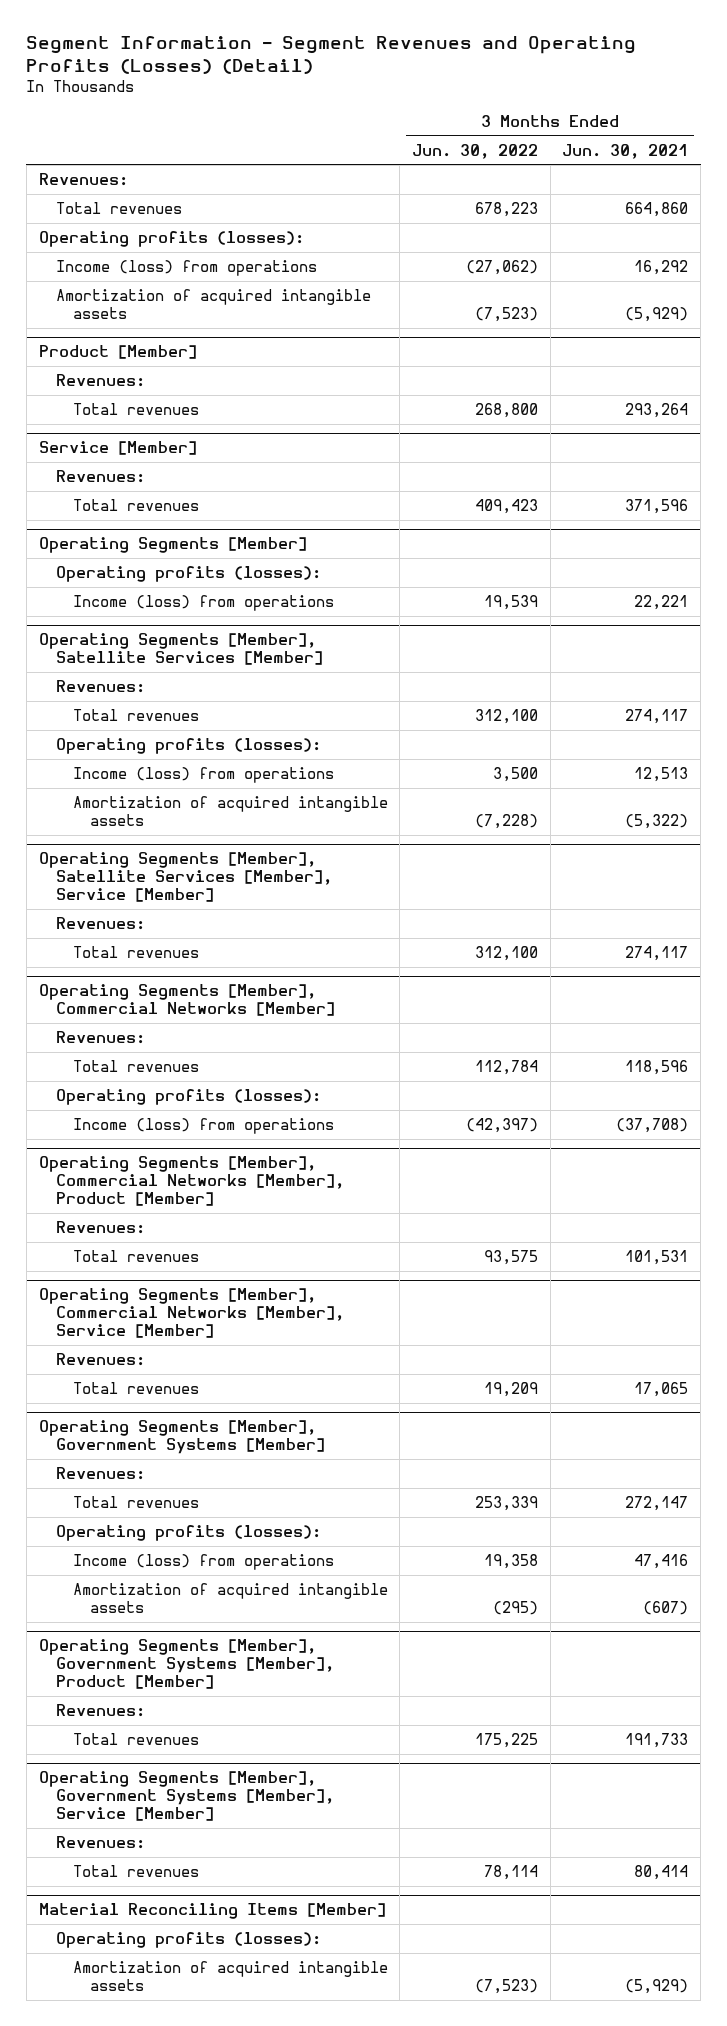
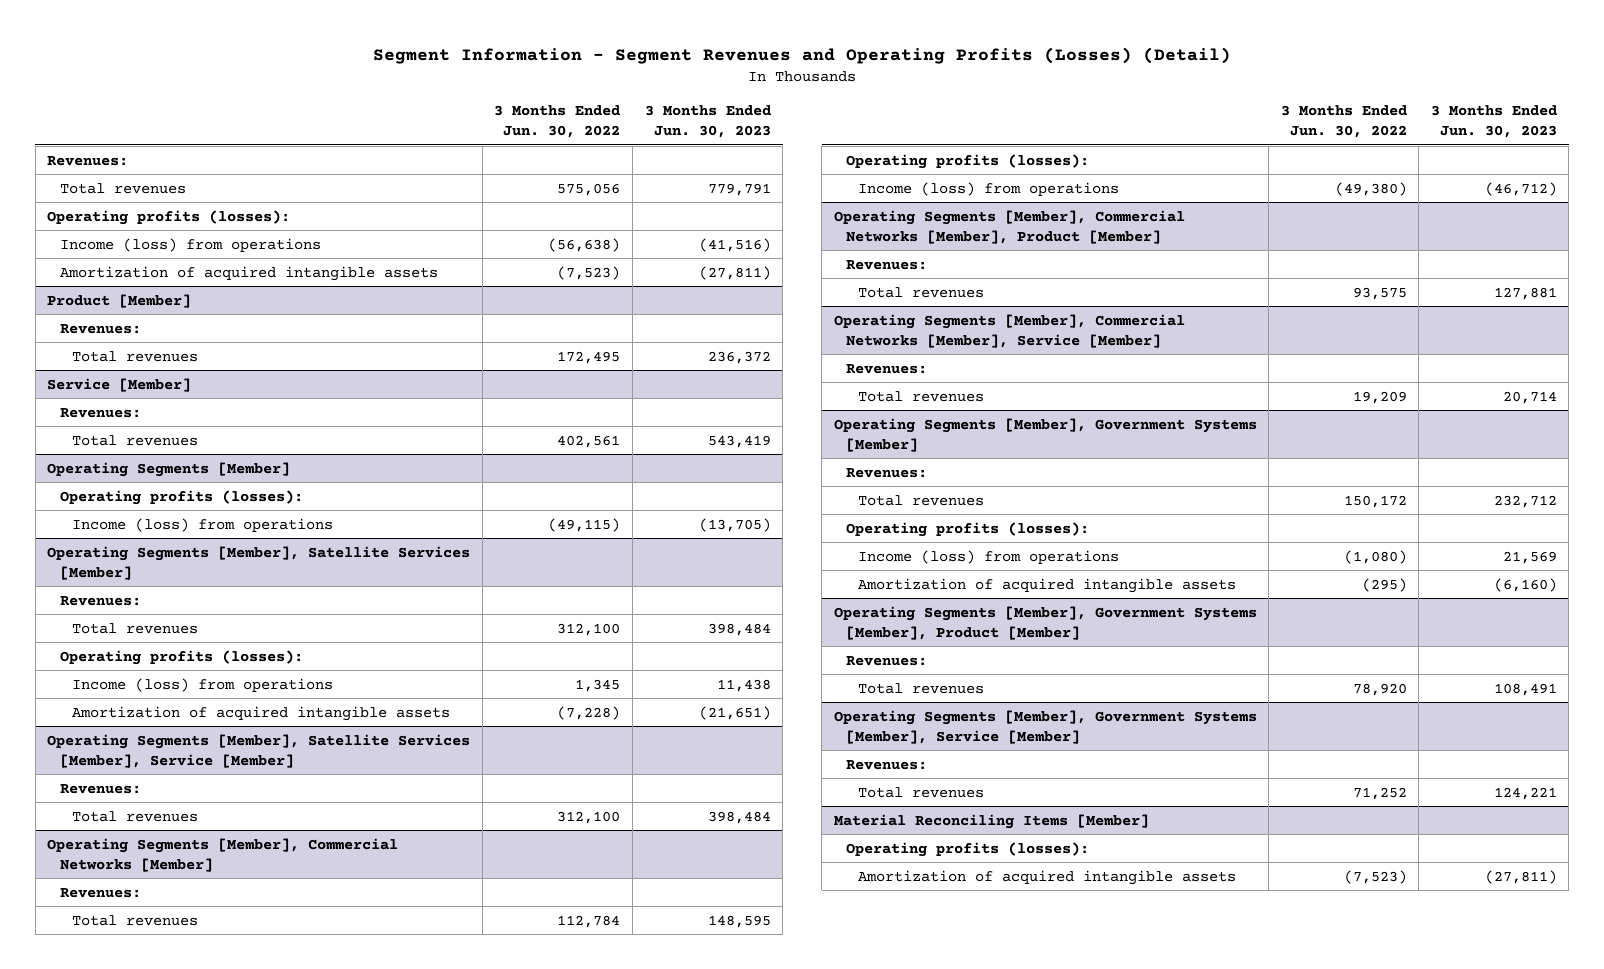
[562,143,689,159] Jun. 30, 2021 -> none
none -> [644,105,771,139] 3 Months Ended Jun. 30, 2023
[474,201,538,217] 678,223 -> [557,182,621,196] 575,056
[465,259,538,275] (27,062) -> [548,237,621,252] (56,638)
[474,402,538,418] 268,800 -> [557,350,621,364] 172,495
[474,498,538,514] 409,423 -> [557,434,621,448] 402,561
[483,594,538,610] 19,539 -> [548,517,621,532] (49,115)
[492,766,538,782] 3,500 -> [575,678,621,692] 1,345
[465,1117,538,1133] (42,397) -> [1334,181,1407,196] (49,380)
[474,1495,538,1511] 253,339 -> [1343,494,1407,508] 150,172
[483,1553,538,1569] 19,358 -> [1343,549,1407,564] (1,080)
[474,1732,538,1748] 175,225 -> [1352,682,1407,696] 78,920
[483,1864,538,1880] 78,114 -> [1352,786,1407,800] 71,252

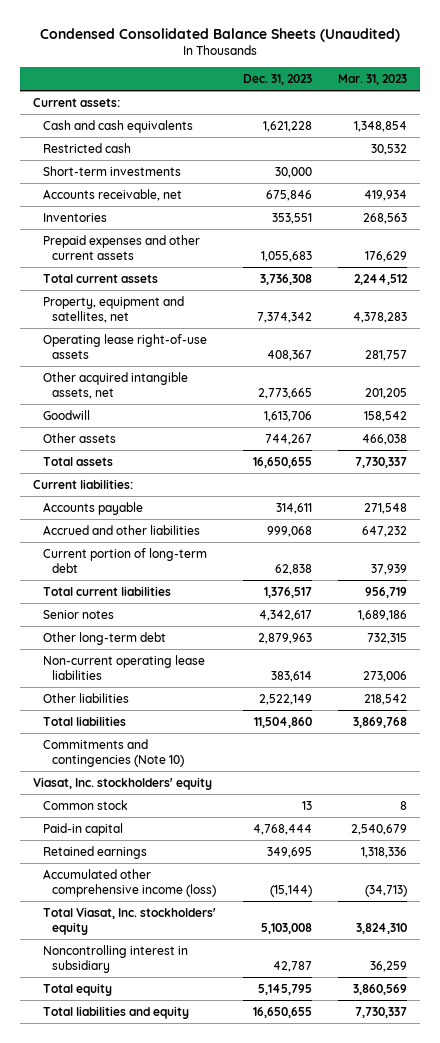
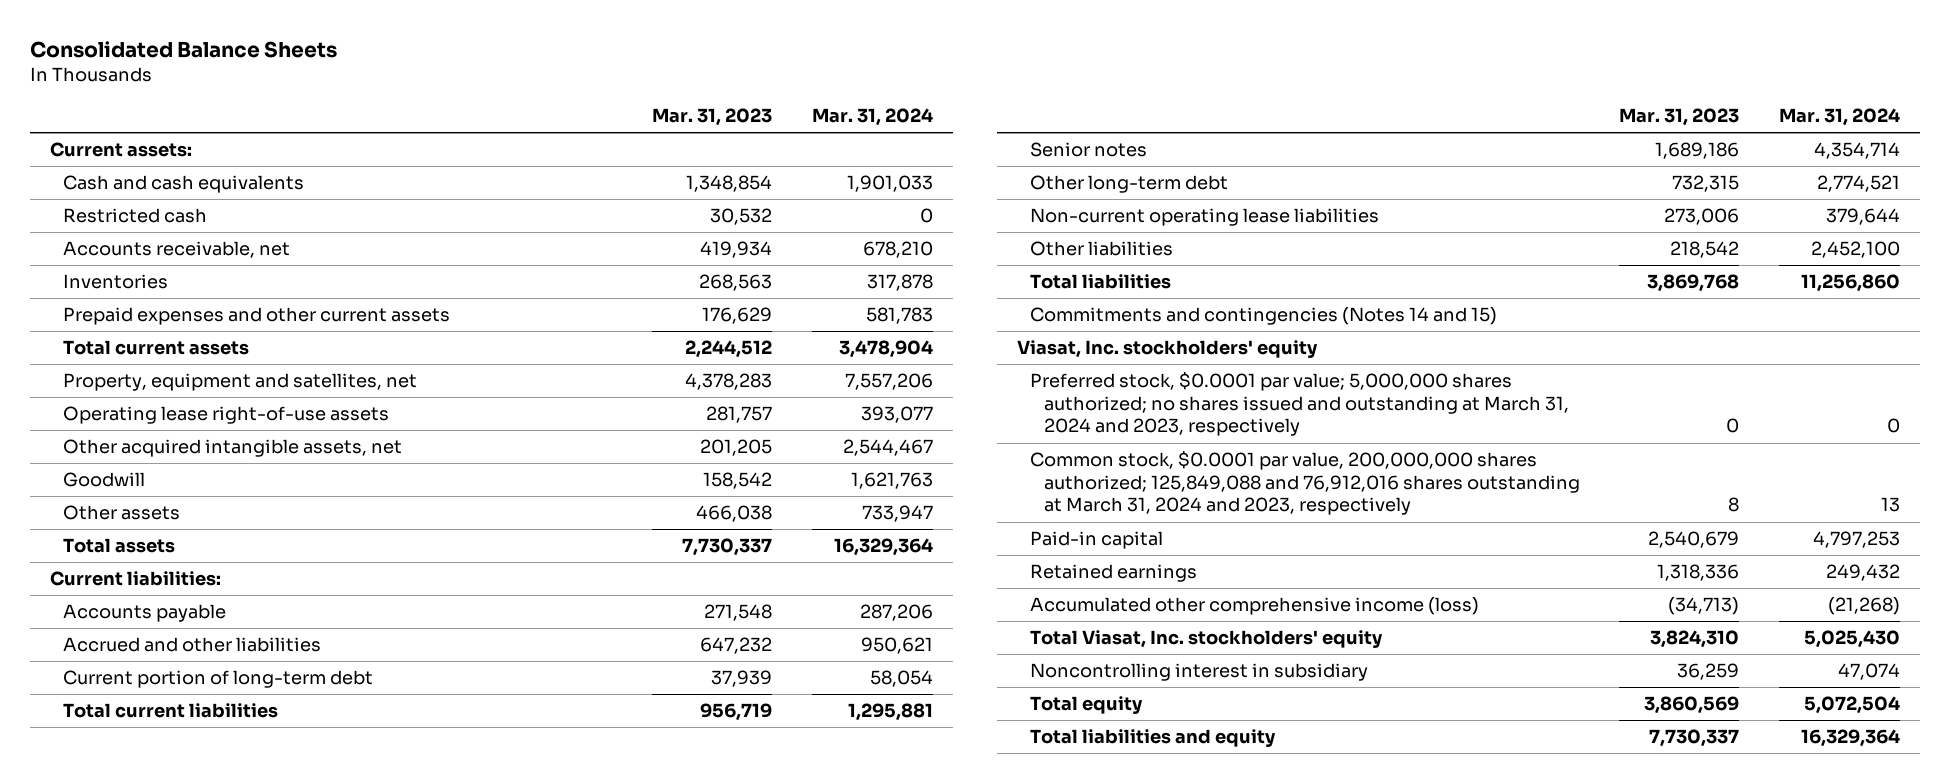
[40,27,401,42] Condensed Consolidated Balance Sheets (Unaudited) -> [29,41,337,59] Consolidated Balance Sheets
[242,74,312,86] Dec. 31, 2023 -> none
none -> [811,108,933,127] Mar. 31, 2024
[42,165,181,176] Short-term investments -> none
[42,738,185,767] Commitments and contingencies (Note 10) -> [1030,307,1498,326] Commitments and contingencies (Notes 14 and 15)
none -> [1030,372,1569,437] Preferred stock, $0.0001 par value; 5,000,000 shares authorized; no shares issued and outstanding at March 31, 2024 and 2023, respectively
[42,799,128,810] Common stock -> [1030,451,1580,516] Common stock, $0.0001 par value, 200,000,000 shares authorized; 125,849,088 and 76,912,016 shares outstanding at March 31, 2024 and 2023, respectively

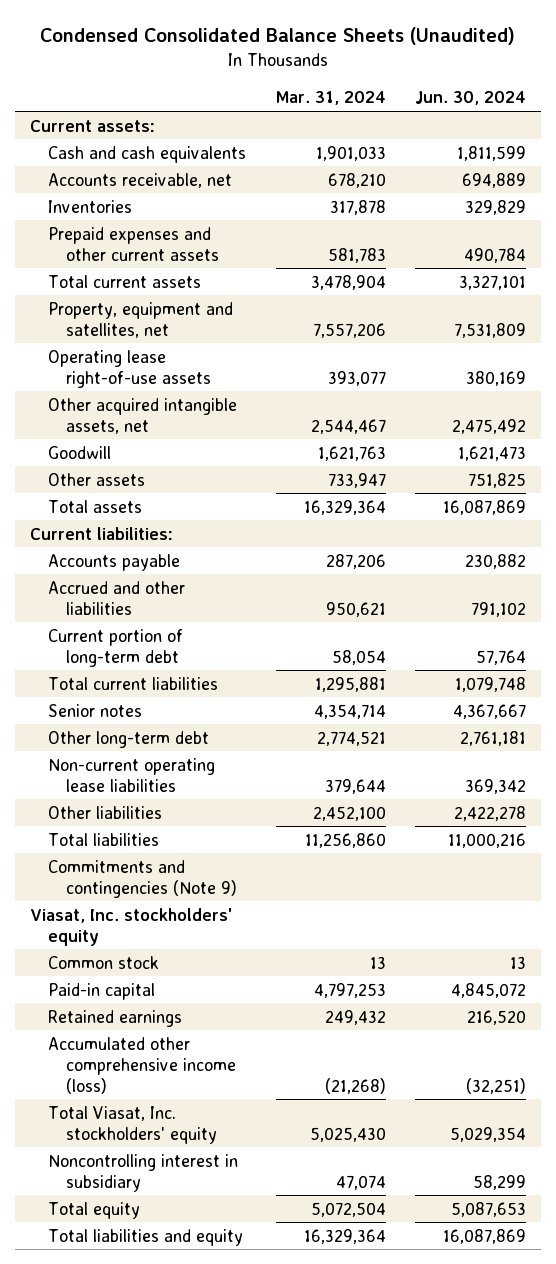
[29,41,337,59] Consolidated Balance Sheets -> [40,27,516,46] Condensed Consolidated Balance Sheets (Unaudited)
[652,108,773,127] Mar. 31, 2023 -> none
none -> [415,91,527,106] Jun. 30, 2024
[63,208,208,224] Restricted cash -> none
[1030,307,1498,326] Commitments and contingencies (Notes 14 and 15) -> [48,859,238,898] Commitments and contingencies (Note 9)
[1030,372,1569,437] Preferred stock, $0.0001 par value; 5,000,000 shares authorized; no shares issued and outstanding at March 31, 2024 and 2023, respectively -> none
[1030,451,1580,516] Common stock, $0.0001 par value, 200,000,000 shares authorized; 125,849,088 and 76,912,016 shares outstanding at March 31, 2024 and 2023, respectively -> [48,955,160,969] Common stock

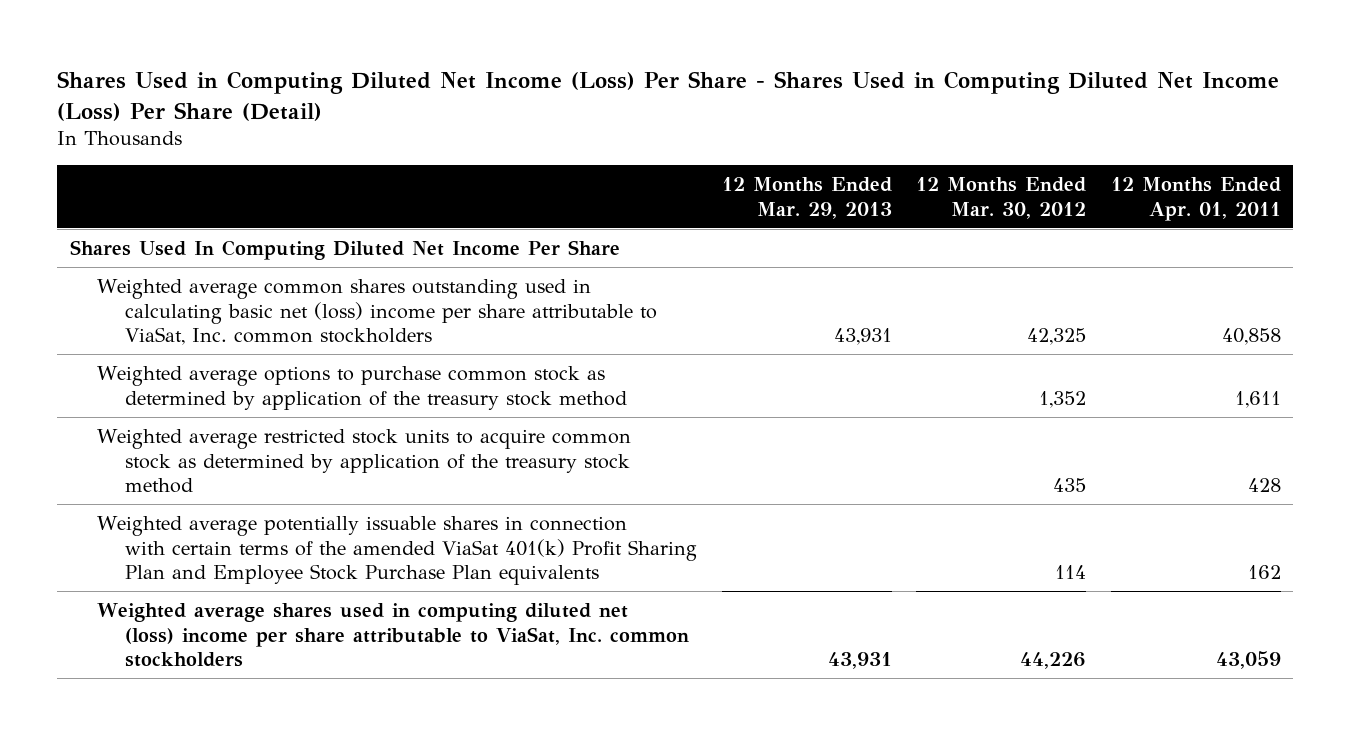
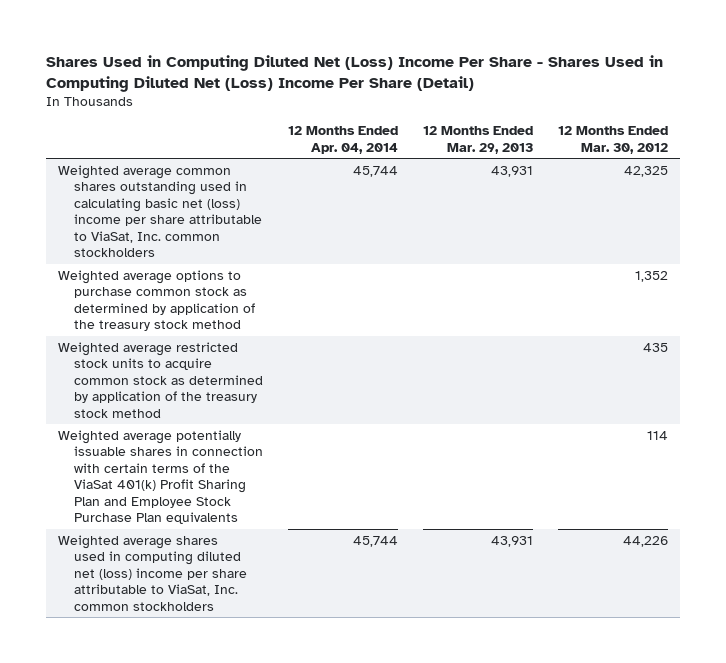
[57,71,1280,121] Shares Used in Computing Diluted Net Income (Loss) Per Share - Shares Used in Computing Diluted Net Income (Loss) Per Share (Detail) -> [45,54,663,92] Shares Used in Computing Diluted Net (Loss) Income Per Share - Shares Used in Computing Diluted Net (Loss) Income Per Share (Detail)
[1110,177,1281,221] 12 Months Ended Apr. 01, 2011 -> none
none -> [288,126,399,154] 12 Months Ended Apr. 04, 2014
[69,239,620,260] Shares Used In Computing Diluted Net Income Per Share -> none
[97,515,698,586] Weighted average potentially issuable shares in connection with certain terms of the amended ViaSat 401(k) Profit Sharing Plan and Employee Stock Purchase Plan equivalents -> [58,429,264,524] Weighted average potentially issuable shares in connection with certain terms of the ViaSat 401(k) Profit Sharing Plan and Employee Stock Purchase Plan equivalents

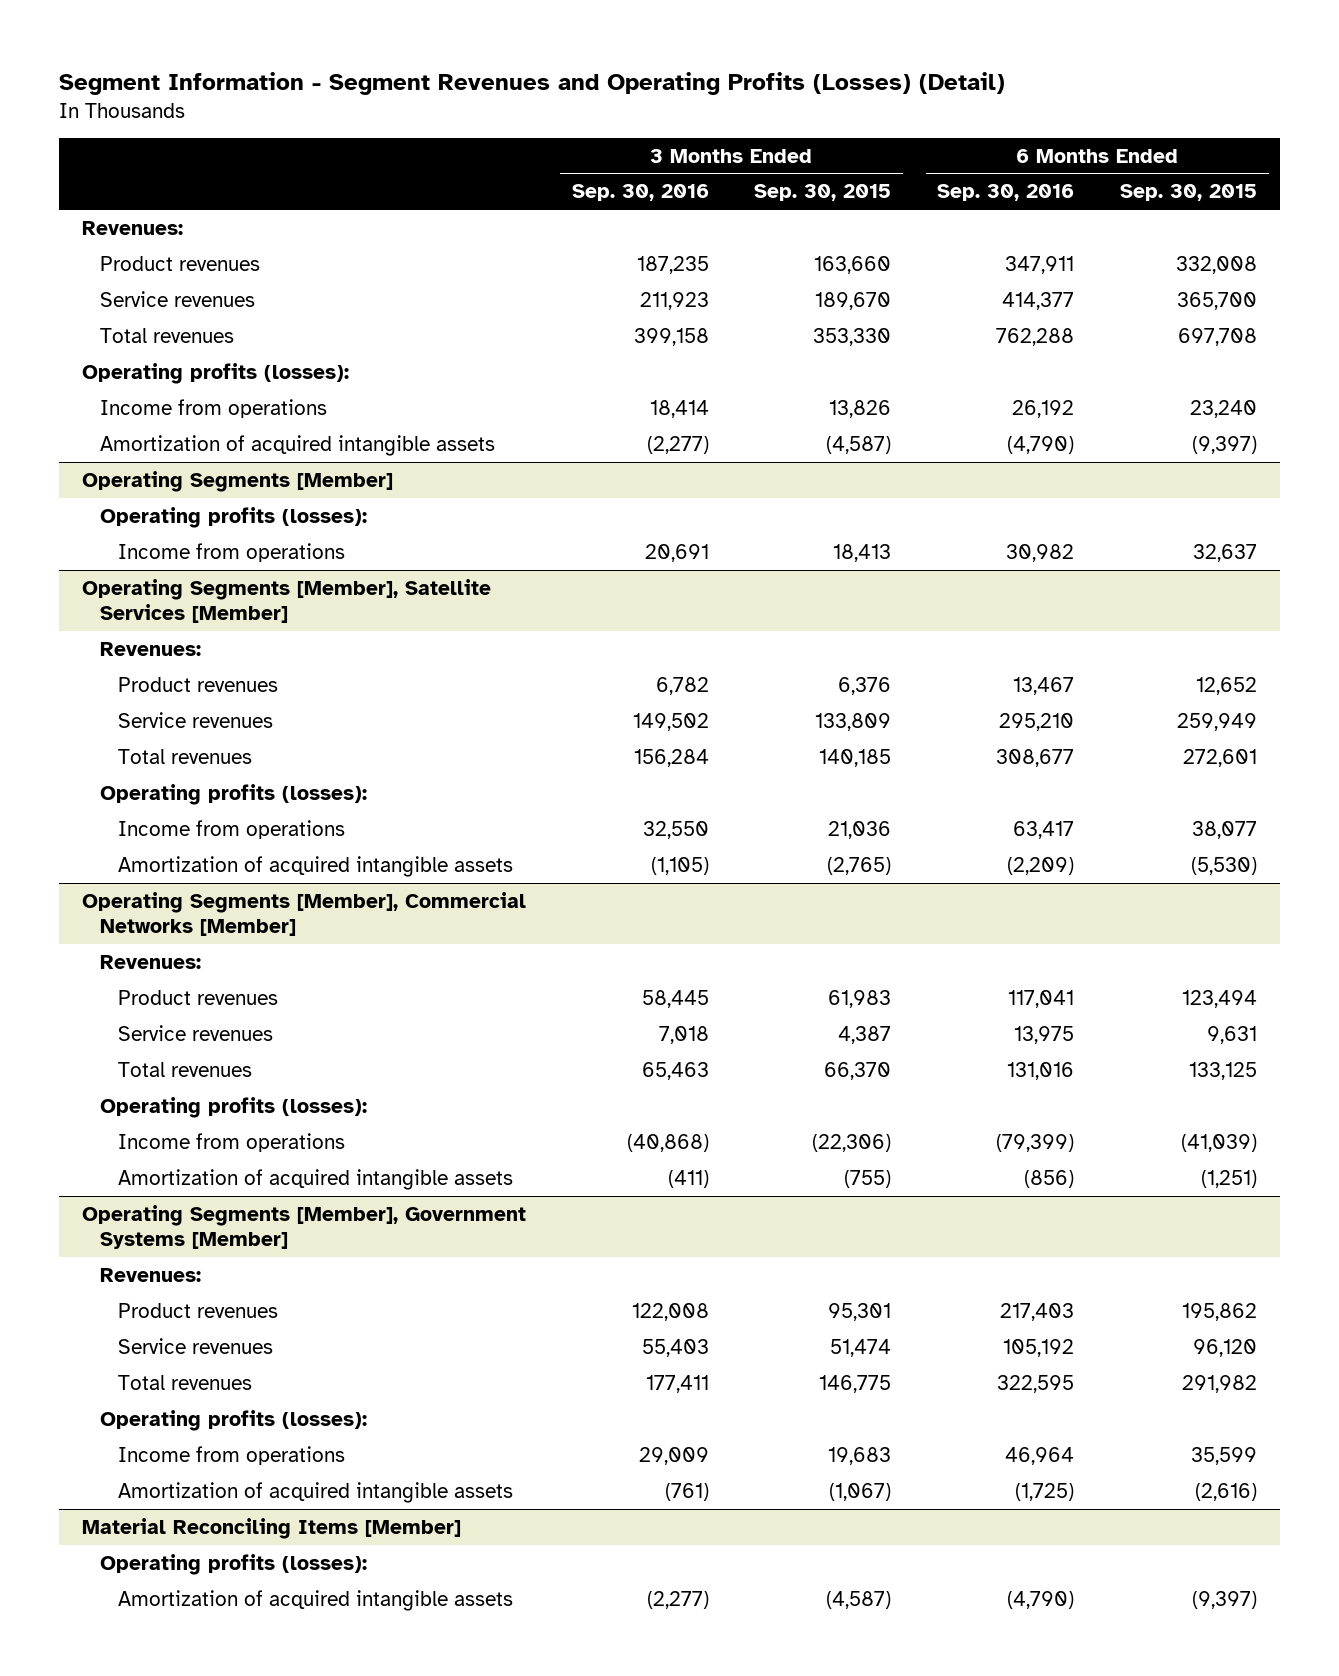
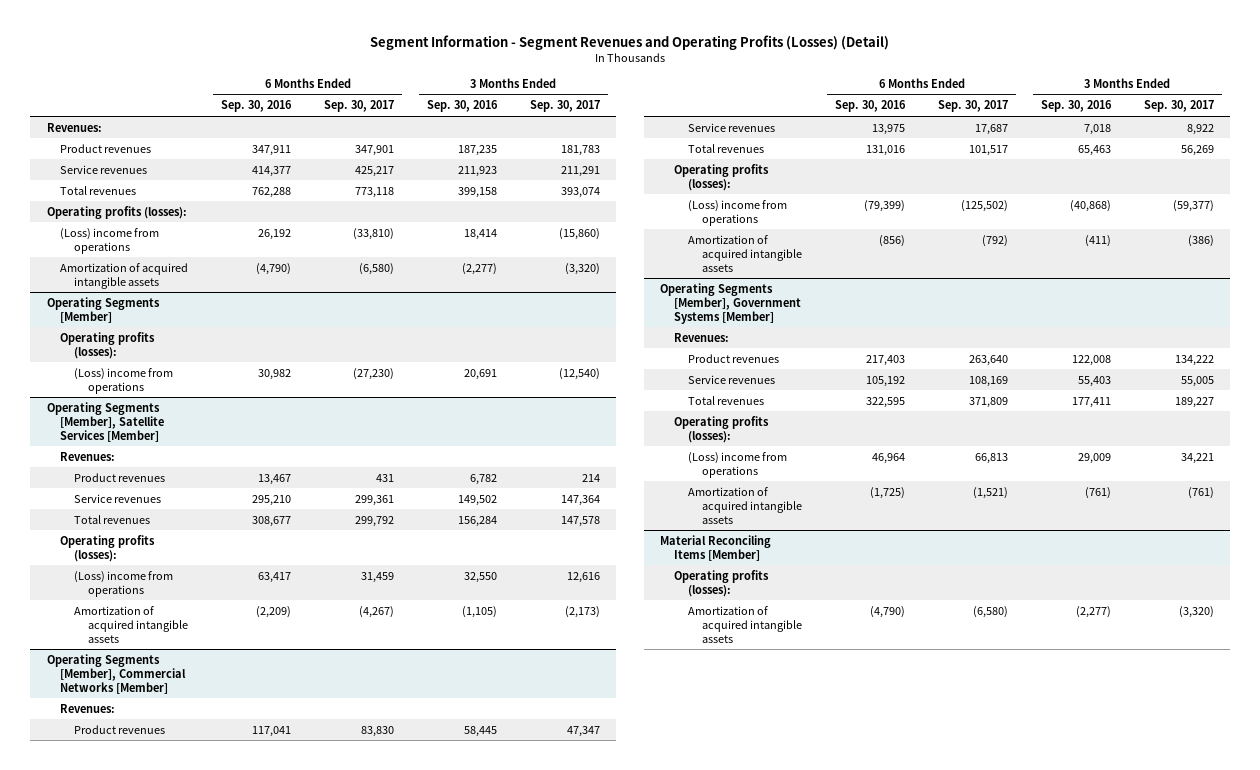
[754,184,892,202] Sep. 30, 2015 -> none
[1120,184,1258,202] Sep. 30, 2015 -> none
none -> [324,100,395,113] Sep. 30, 2017
none -> [529,100,600,113] Sep. 30, 2017
[100,398,328,418] Income from operations -> [60,227,160,254] (Loss) income from operations
[118,542,346,562] Income from operations -> [74,367,174,394] (Loss) income from operations
[118,819,346,839] Income from operations -> [74,570,174,597] (Loss) income from operations
[118,1132,346,1152] Income from operations -> [688,199,788,226] (Loss) income from operations
[118,1445,346,1465] Income from operations -> [688,451,788,478] (Loss) income from operations

